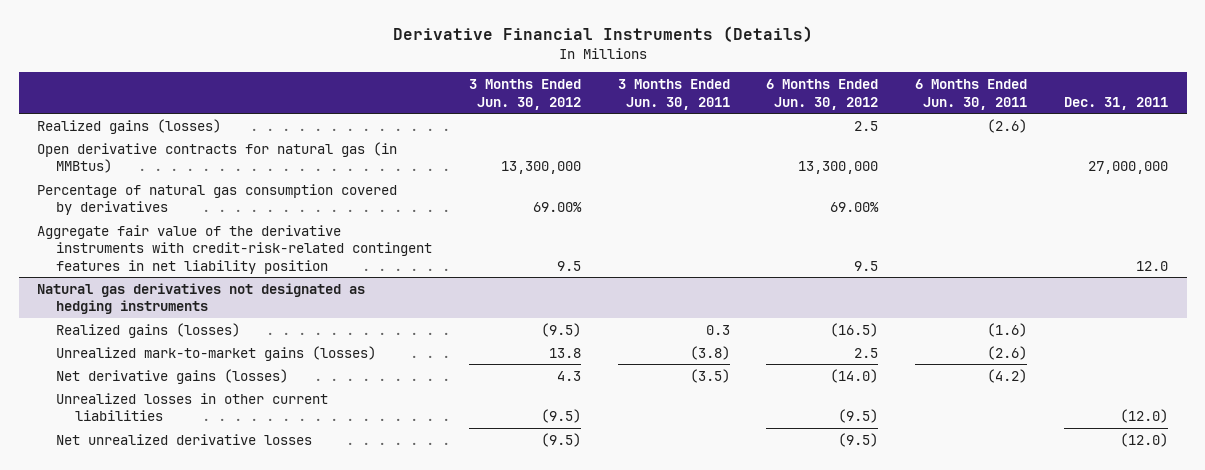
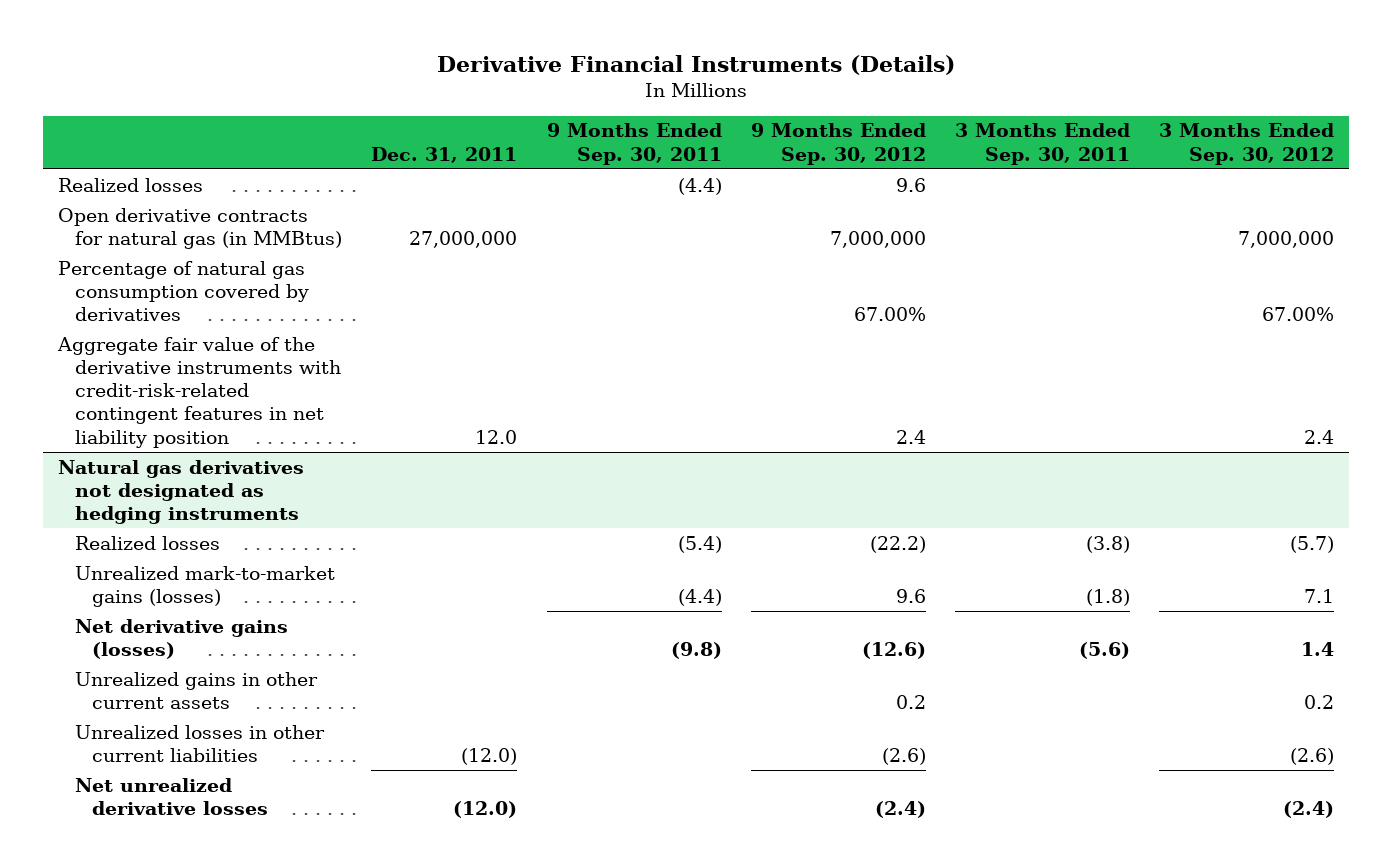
[468,79,581,110] 3 Months Ended Jun. 30, 2012 -> none
[617,79,730,110] 3 Months Ended Jun. 30, 2011 -> none
[766,79,879,110] 6 Months Ended Jun. 30, 2012 -> none
[915,79,1028,110] 6 Months Ended Jun. 30, 2011 -> none
none -> [546,123,722,165] 9 Months Ended Sep. 30, 2011
none -> [750,123,926,165] 9 Months Ended Sep. 30, 2012
none -> [955,123,1131,165] 3 Months Ended Sep. 30, 2011
none -> [1159,123,1335,165] 3 Months Ended Sep. 30, 2012
[36,118,221,134] Realized gains (losses) -> [57,177,203,192] Realized losses
[55,322,240,338] Realized gains (losses) -> [74,535,220,550] Realized losses
none -> [74,671,318,709] Unrealized gains in other current assets

